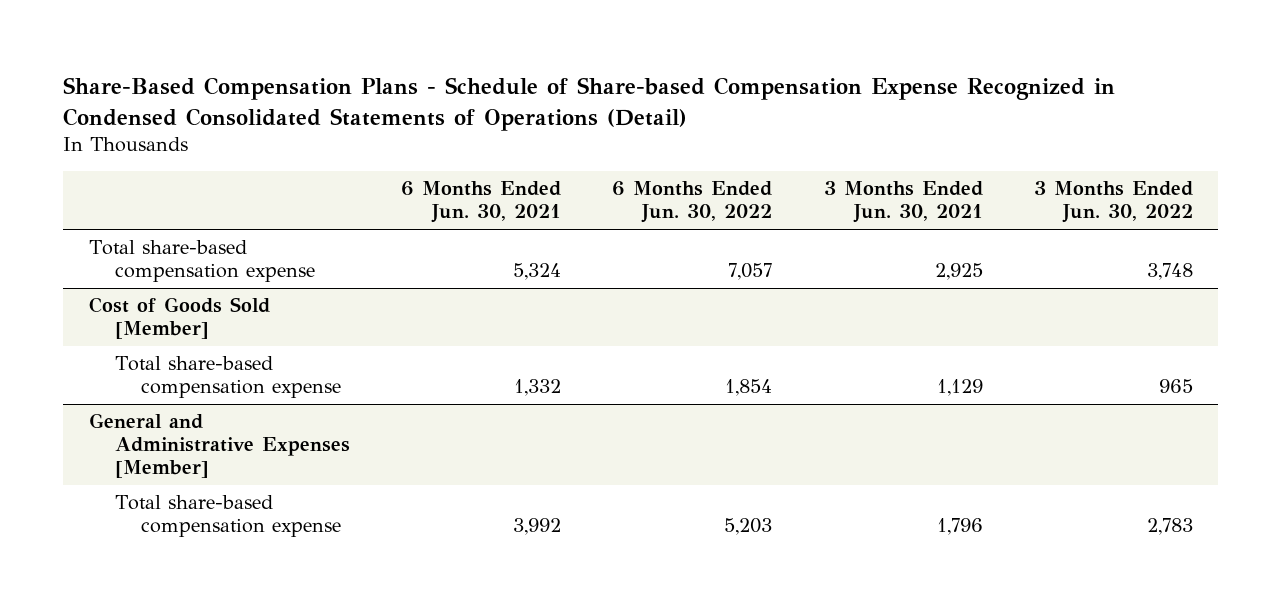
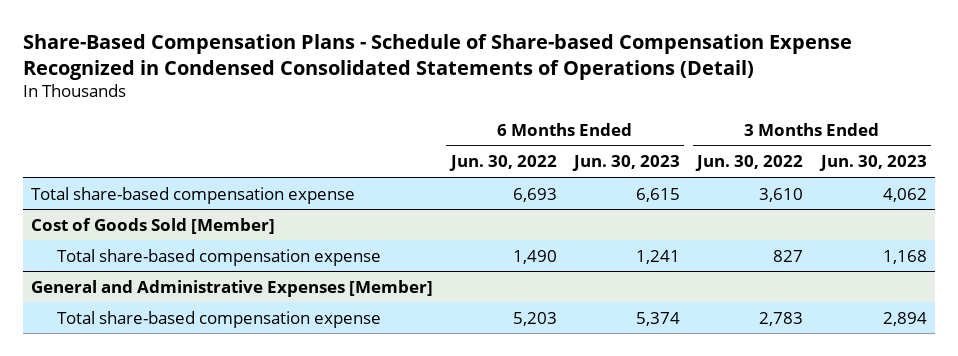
[401,181,562,224] 6 Months Ended Jun. 30, 2021 -> none
[823,181,983,224] 3 Months Ended Jun. 30, 2021 -> none
none -> [571,155,680,172] Jun. 30, 2023
none -> [818,155,927,172] Jun. 30, 2023
[728,263,773,281] 7,057 -> [512,187,557,202] 6,693
[1146,263,1193,281] 3,748 -> [759,187,804,202] 3,610
[725,379,773,397] 1,854 -> [512,249,557,264] 1,490
[1158,379,1193,394] 965 -> [773,249,804,262] 827

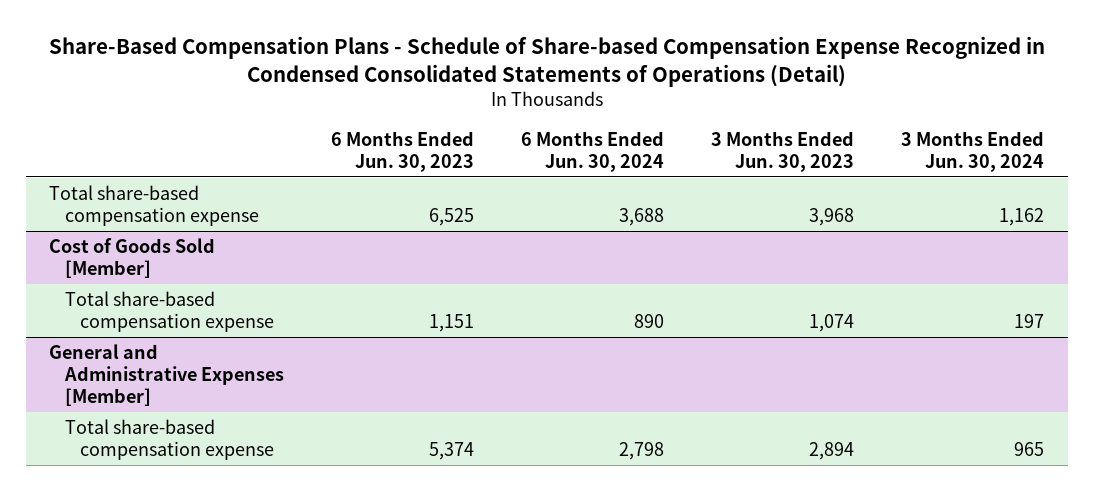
[448,155,557,172] Jun. 30, 2022 -> none
[695,155,804,172] Jun. 30, 2022 -> none
none -> [521,131,665,172] 6 Months Ended Jun. 30, 2024
none -> [901,131,1045,172] 3 Months Ended Jun. 30, 2024
[635,187,680,202] 6,615 -> [428,207,474,226] 6,525
[882,187,927,202] 4,062 -> [809,207,855,226] 3,968
[635,249,680,264] 1,241 -> [428,313,474,332] 1,151
[882,249,927,264] 1,168 -> [809,313,855,332] 1,074

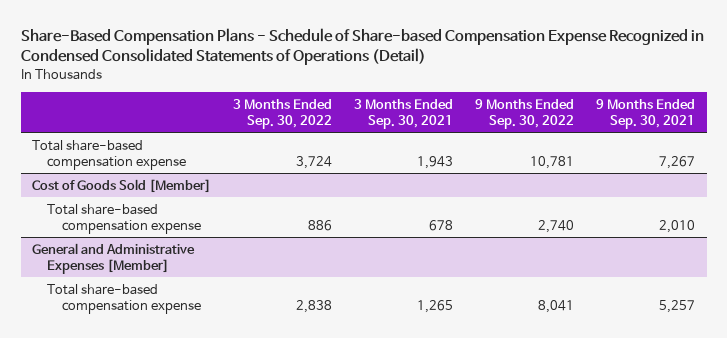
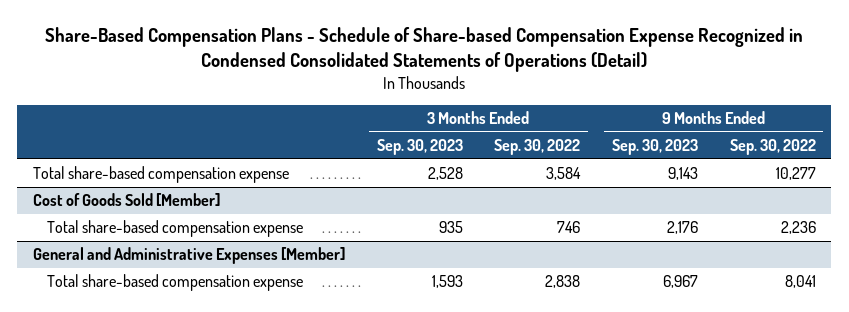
[354,98,454,130] 3 Months Ended Sep. 30, 2021 -> none
[596,98,696,130] 9 Months Ended Sep. 30, 2021 -> none
none -> [376,139,463,156] Sep. 30, 2023
none -> [611,139,698,156] Sep. 30, 2023
[295,156,332,170] 3,724 -> [546,167,582,181] 3,584
[530,156,575,170] 10,781 -> [775,167,816,181] 10,277
[307,220,332,232] 886 -> [557,221,581,234] 746
[538,220,575,234] 2,740 -> [780,221,816,235] 2,236

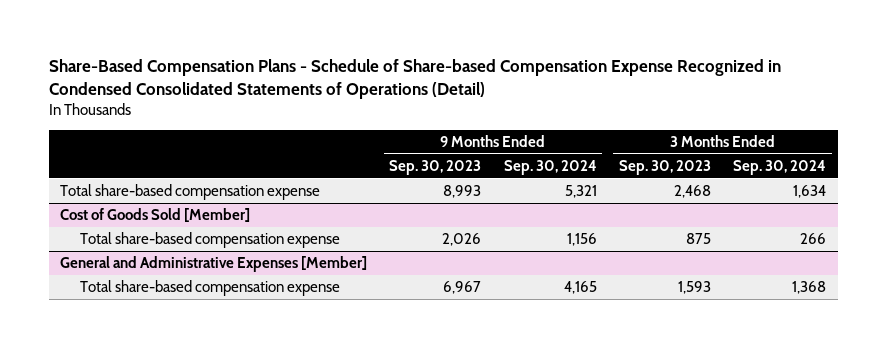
[494,139,581,156] Sep. 30, 2022 -> none
[729,139,816,156] Sep. 30, 2022 -> none
none -> [503,160,597,176] Sep. 30, 2024
none -> [733,160,827,176] Sep. 30, 2024
[427,167,463,181] 2,528 -> [674,185,712,199] 2,468
[667,167,698,181] 9,143 -> [443,185,482,199] 8,993
[438,221,463,234] 935 -> [686,233,712,245] 875
[666,221,698,235] 2,176 -> [442,233,482,247] 2,026

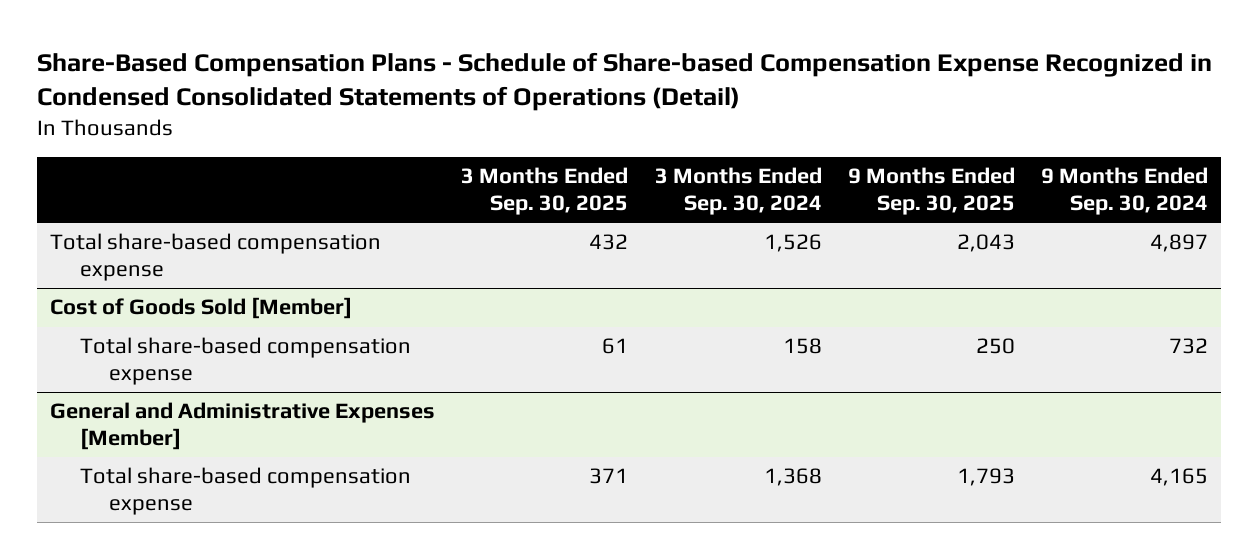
[389,160,482,176] Sep. 30, 2023 -> none
[619,160,712,176] Sep. 30, 2023 -> none
none -> [461,167,629,216] 3 Months Ended Sep. 30, 2025
none -> [847,167,1015,216] 9 Months Ended Sep. 30, 2025
[564,185,597,199] 5,321 -> [1149,234,1208,253] 4,897
[793,185,827,199] 1,634 -> [763,234,822,253] 1,526
[566,233,597,247] 1,156 -> [1168,338,1208,355] 732
[800,233,827,245] 266 -> [782,338,822,355] 158

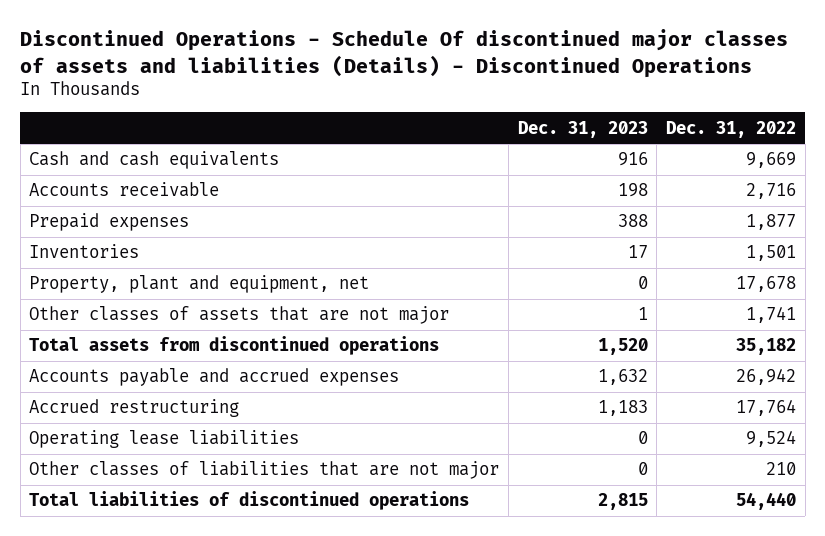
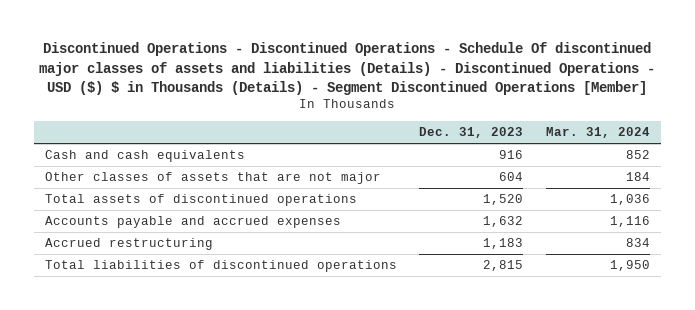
[20,29,789,78] Discontinued Operations - Schedule Of discontinued major classes of assets and liabilities (Details) - Discontinued Operations -> [39,42,656,95] Discontinued Operations - Discontinued Operations - Schedule Of discontinued major classes of assets and liabilities (Details) - Discontinued Operations - USD ($) $ in Thousands (Details) - Segment Discontinued Operations [Member]
[665,120,796,138] Dec. 31, 2022 -> none
none -> [545,127,650,139] Mar. 31, 2024
[29,182,220,198] Accounts receivable -> none
[29,213,190,232] Prepaid expenses -> none
[29,244,140,259] Inventories -> none
[29,275,370,294] Property, plant and equipment, net -> none
[637,307,648,321] 1 -> [499,172,524,182] 604
[29,336,440,356] Total assets from discontinued operations -> [45,194,358,207] Total assets of discontinued operations
[29,430,300,449] Operating lease liabilities -> none
[29,461,500,480] Other classes of liabilities that are not major -> none

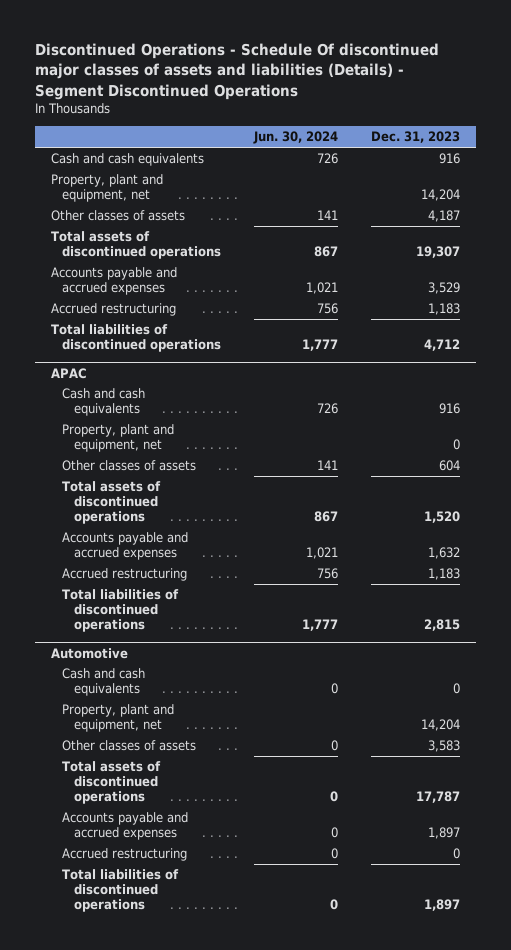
[39,42,656,95] Discontinued Operations - Discontinued Operations - Schedule Of discontinued major classes of assets and liabilities (Details) - Discontinued Operations - USD ($) $ in Thousands (Details) - Segment Discontinued Operations [Member] -> [34,43,439,100] Discontinued Operations - Schedule Of discontinued major classes of assets and liabilities (Details) - Segment Discontinued Operations
[545,127,650,139] Mar. 31, 2024 -> none
none -> [253,131,339,145] Jun. 30, 2024
none -> [51,174,164,203] Property, plant and equipment, net
[45,172,382,185] Other classes of assets that are not major -> [51,210,186,222] Other classes of assets
[499,172,524,182] 604 -> [428,210,461,223] 4,187
none -> [51,231,222,260] Total assets of discontinued operations
none -> [51,267,178,296] Accounts payable and accrued expenses
none -> [51,303,177,317] Accrued restructuring
none -> [51,324,222,353] Total liabilities of discontinued operations
none -> [51,367,88,379] APAC
none -> [62,388,146,417] Cash and cash equivalents
none -> [62,424,175,453] Property, plant and equipment, net
none -> [62,460,197,472] Other classes of assets
none -> [51,647,129,659] Automotive
none -> [62,668,146,697] Cash and cash equivalents
none -> [62,704,175,733] Property, plant and equipment, net
none -> [62,740,197,752] Other classes of assets
none -> [62,761,162,805] Total assets of discontinued operations
none -> [62,812,189,841] Accounts payable and accrued expenses
none -> [62,848,188,862] Accrued restructuring
none -> [62,869,180,913] Total liabilities of discontinued operations

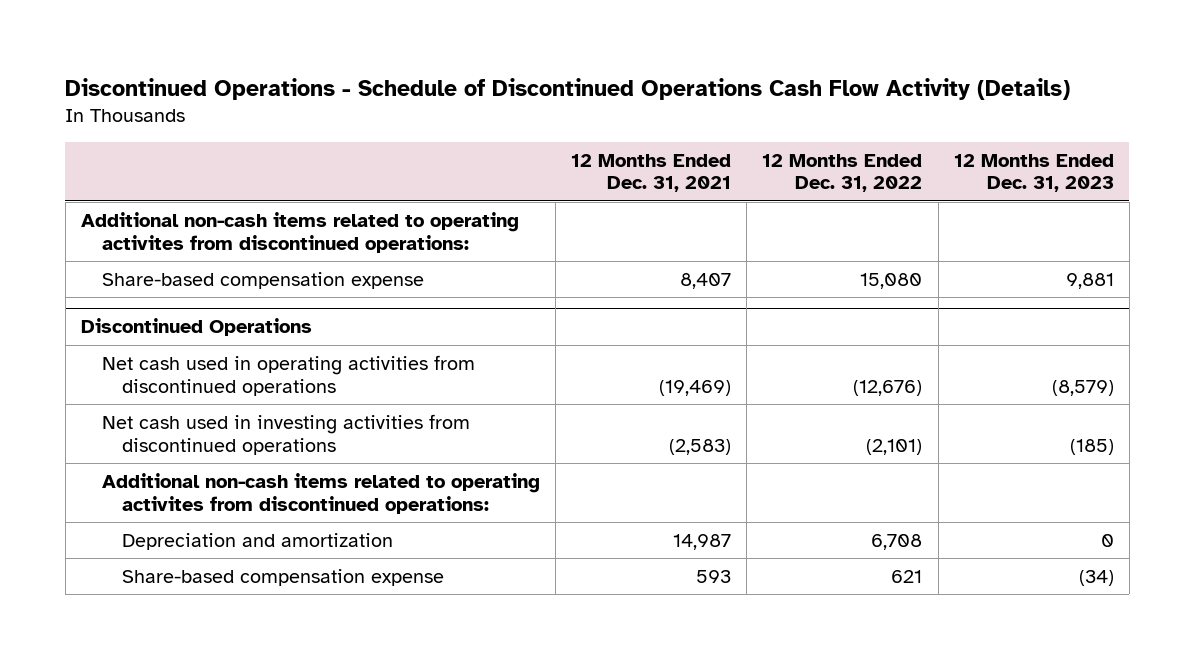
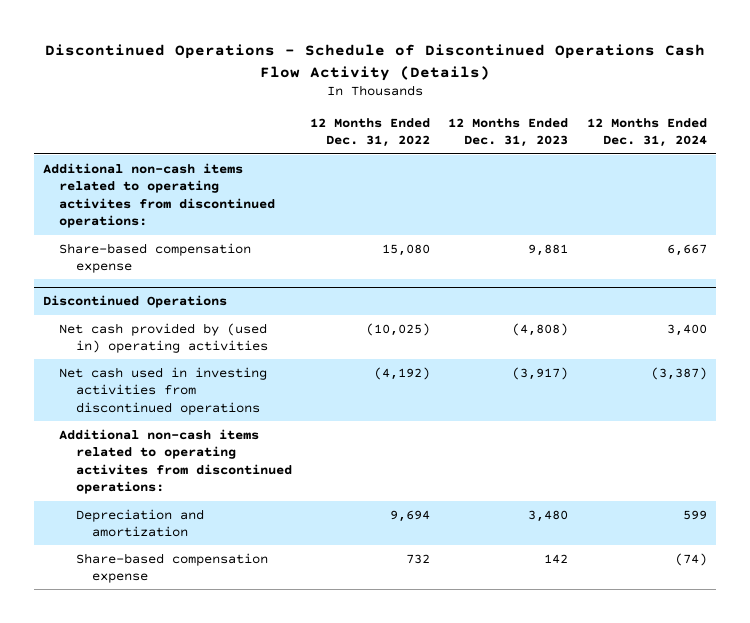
[570,153,731,193] 12 Months Ended Dec. 31, 2021 -> none
none -> [586,117,707,148] 12 Months Ended Dec. 31, 2024
[101,354,475,396] Net cash used in operating activities from discontinued operations -> [59,322,268,354] Net cash provided by (used in) operating activities
[853,379,923,396] (12,676) -> [366,322,431,336] (10,025)
[1051,379,1114,396] (8,579) -> [512,322,569,336] (4,808)
[866,438,923,455] (2,101) -> [374,366,431,380] (4,192)
[1069,438,1114,455] (185) -> [512,366,569,380] (3,917)
[871,533,923,550] 6,708 -> [390,509,431,522] 9,694
[1100,533,1114,547] 0 -> [528,509,569,522] 3,480
[891,569,923,583] 621 -> [406,553,431,564] 732
[1078,569,1114,586] (34) -> [544,553,569,564] 142

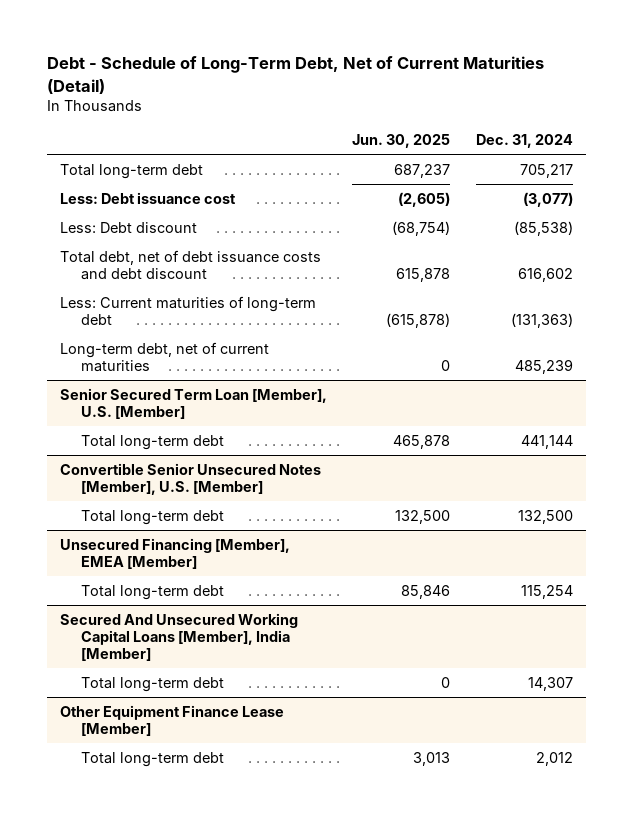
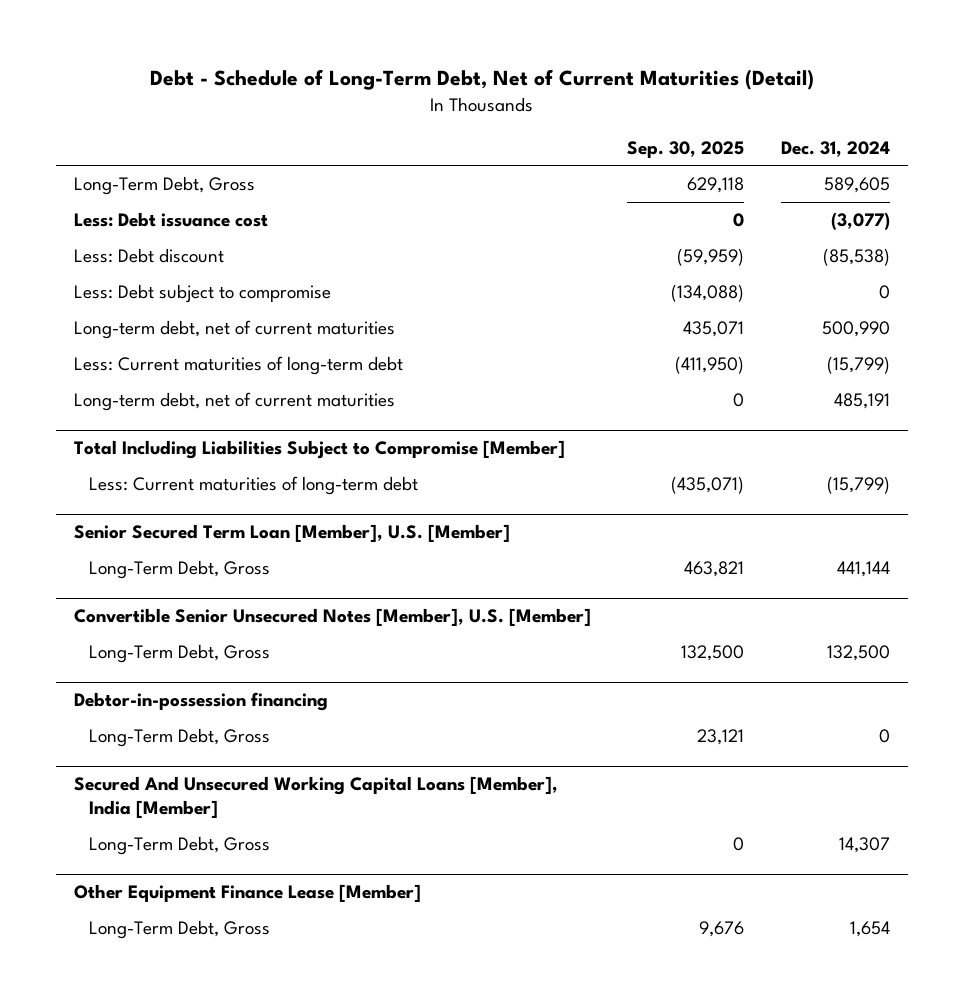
[352,133,451,148] Jun. 30, 2025 -> none
none -> [627,140,745,158] Sep. 30, 2025
[59,163,203,179] Total long-term debt -> [73,176,255,196] Long-Term Debt, Gross
[519,163,573,178] 705,217 -> [823,177,890,194] 589,605
none -> [73,284,331,304] Less: Debt subject to compromise
[59,249,321,280] Total debt, net of debt issuance costs and debt discount -> [73,320,395,340] Long-term debt, net of current maturities
[517,267,573,282] 616,602 -> [821,321,890,338] 500,990
[510,312,573,328] (131,363) -> [826,356,890,375] (15,799)
[514,358,573,374] 485,239 -> [833,393,890,410] 485,191
none -> [73,440,565,460] Total Including Liabilities Subject to Compromise [Member]
none -> [89,476,419,496] Less: Current maturities of long-term debt
[81,434,225,450] Total long-term debt -> [89,560,271,580] Long-Term Debt, Gross
[59,537,290,569] Unsecured Financing [Member], EMEA [Member] -> none
[81,509,225,525] Total long-term debt -> [89,644,271,664] Long-Term Debt, Gross
none -> [73,692,328,712] Debtor-in-possession financing
[81,584,225,600] Total long-term debt -> [89,728,271,748] Long-Term Debt, Gross
[520,584,573,599] 115,254 -> [878,729,890,744] 0
[81,676,225,692] Total long-term debt -> [89,836,271,856] Long-Term Debt, Gross
[81,751,225,767] Total long-term debt -> [89,920,271,940] Long-Term Debt, Gross
[535,751,573,766] 2,012 -> [849,921,890,938] 1,654

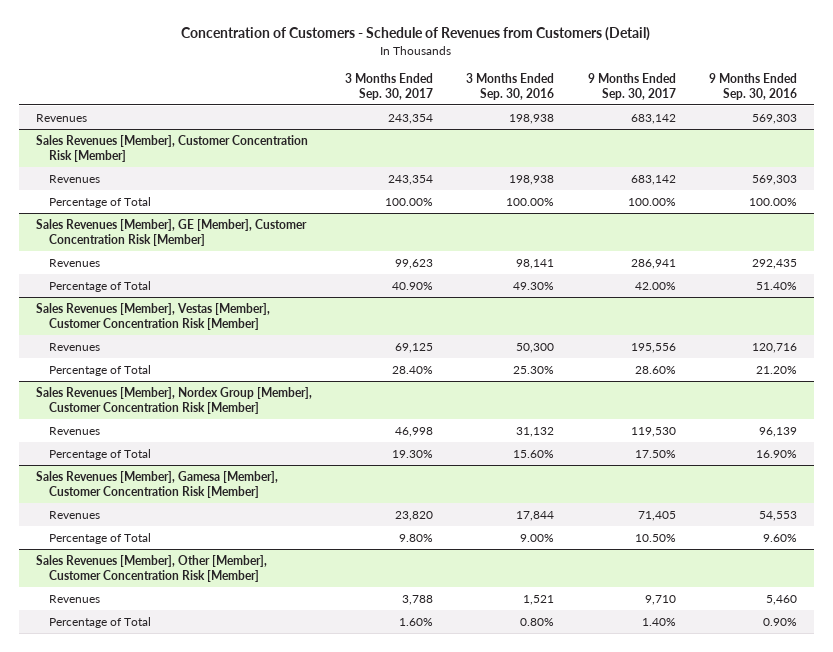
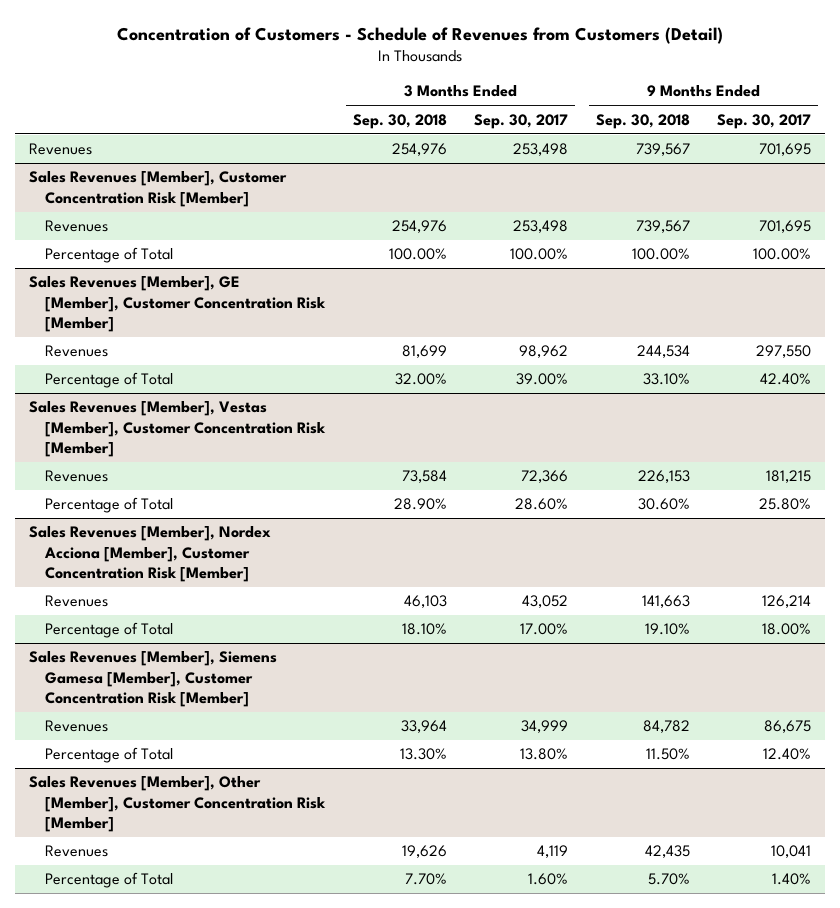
[466,72,555,100] 3 Months Ended Sep. 30, 2016 -> none
[709,72,798,100] 9 Months Ended Sep. 30, 2016 -> none
none -> [352,113,447,129] Sep. 30, 2018
none -> [595,113,690,129] Sep. 30, 2018
[388,113,434,124] 243,354 -> [513,143,569,157] 253,498
[630,113,676,124] 683,142 -> [759,143,812,157] 701,695
[388,174,434,185] 243,354 -> [513,220,569,234] 253,498
[630,174,676,185] 683,142 -> [759,220,812,234] 701,695
[395,258,434,269] 99,623 -> [519,345,569,359] 98,962
[630,258,676,269] 286,941 -> [756,345,812,359] 297,550
[392,281,434,290] 40.90% -> [516,373,569,386] 39.00%
[634,281,676,290] 42.00% -> [760,373,812,386] 42.40%
[395,342,434,353] 69,125 -> [521,470,569,484] 72,366
[630,342,676,353] 195,556 -> [766,470,812,484] 181,215
[392,365,434,374] 28.40% -> [515,498,569,511] 28.60%
[634,365,676,374] 28.60% -> [759,498,812,511] 25.80%
[35,386,312,415] Sales Revenues [Member], Nordex Group [Member], Customer Concentration Risk [Member] -> [28,526,271,583] Sales Revenues [Member], Nordex Acciona [Member], Customer Concentration Risk [Member]
[395,426,434,437] 46,998 -> [522,595,569,609] 43,052
[630,426,676,437] 119,530 -> [762,595,812,609] 126,214
[392,449,434,458] 19.30% -> [520,623,569,636] 17.00%
[634,449,676,458] 17.50% -> [762,623,812,636] 18.00%
[35,470,278,499] Sales Revenues [Member], Gamesa [Member], Customer Concentration Risk [Member] -> [28,651,277,708] Sales Revenues [Member], Siemens Gamesa [Member], Customer Concentration Risk [Member]
[395,510,434,521] 23,820 -> [521,720,569,734] 34,999
[637,510,676,521] 71,405 -> [764,720,812,734] 86,675
[399,533,434,542] 9.80% -> [520,748,569,761] 13.80%
[634,533,676,542] 10.50% -> [763,748,812,761] 12.40%
[402,594,434,605] 3,788 -> [537,845,569,859] 4,119
[644,594,676,605] 9,710 -> [771,845,812,859] 10,041

